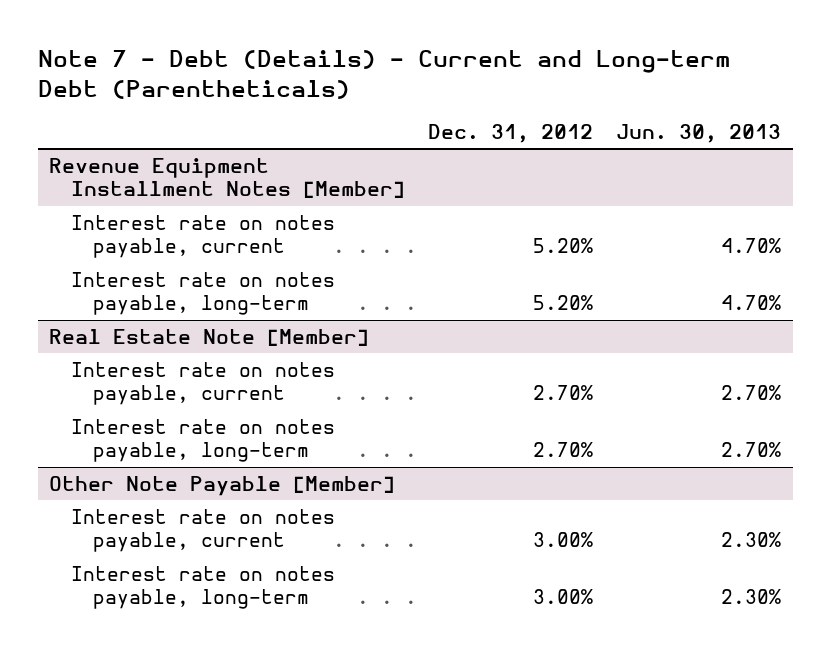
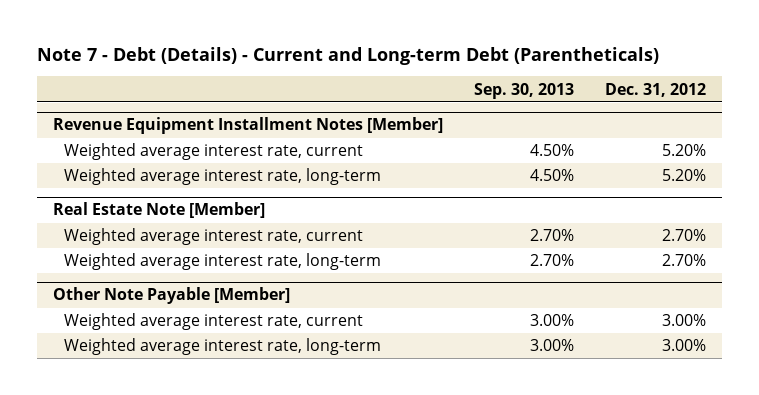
[616,124,782,144] Jun. 30, 2013 -> none
none -> [474,82,575,99] Sep. 30, 2013
[71,214,336,259] Interest rate on notes payable, current -> [64,143,364,161] Weighted average interest rate, current
[71,271,336,316] Interest rate on notes payable, long-term -> [64,168,382,186] Weighted average interest rate, long-term
[71,361,336,406] Interest rate on notes payable, current -> [64,228,364,246] Weighted average interest rate, current
[71,418,336,463] Interest rate on notes payable, long-term -> [64,253,382,271] Weighted average interest rate, long-term
[71,508,336,553] Interest rate on notes payable, current -> [64,313,364,331] Weighted average interest rate, current
[71,565,336,610] Interest rate on notes payable, long-term -> [64,338,382,356] Weighted average interest rate, long-term

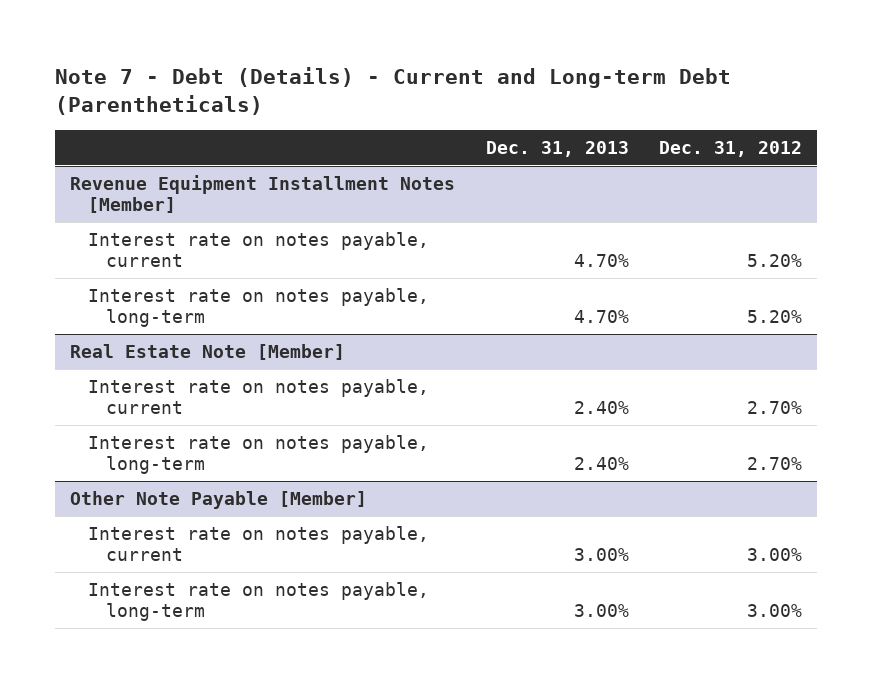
[474,82,575,99] Sep. 30, 2013 -> none
none -> [485,140,629,157] Dec. 31, 2013
[64,143,364,161] Weighted average interest rate, current -> [87,231,429,267] Interest rate on notes payable, current
[64,168,382,186] Weighted average interest rate, long-term -> [87,287,429,327] Interest rate on notes payable, long-term
[64,228,364,246] Weighted average interest rate, current -> [87,378,429,414] Interest rate on notes payable, current
[64,253,382,271] Weighted average interest rate, long-term -> [87,434,429,474] Interest rate on notes payable, long-term
[64,313,364,331] Weighted average interest rate, current -> [87,525,429,561] Interest rate on notes payable, current
[64,338,382,356] Weighted average interest rate, long-term -> [87,581,429,621] Interest rate on notes payable, long-term

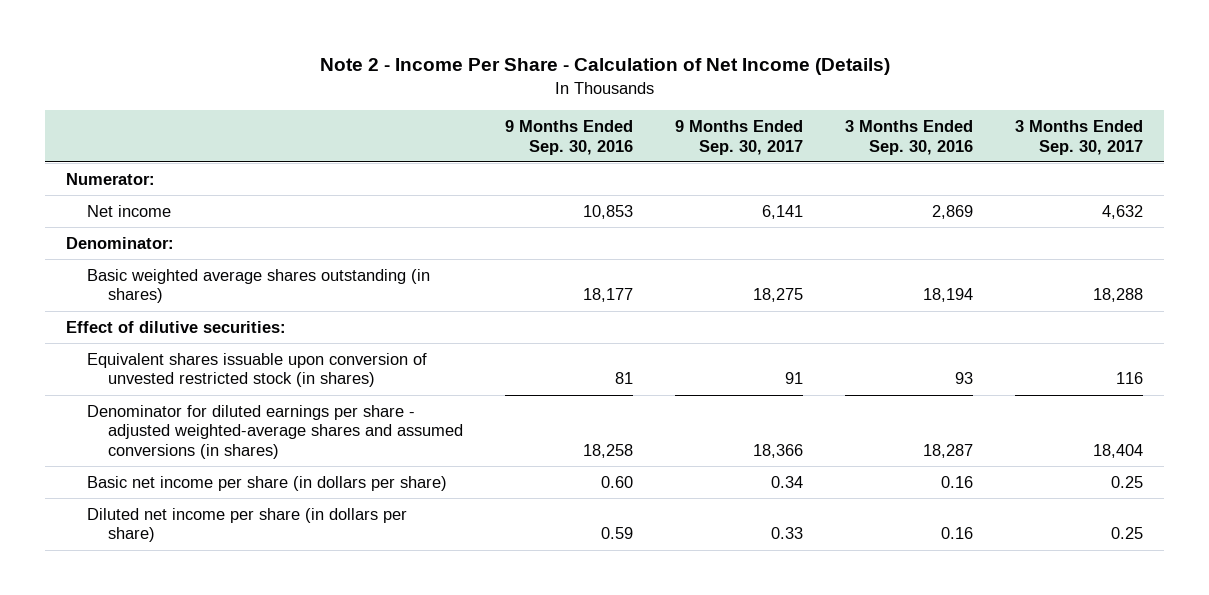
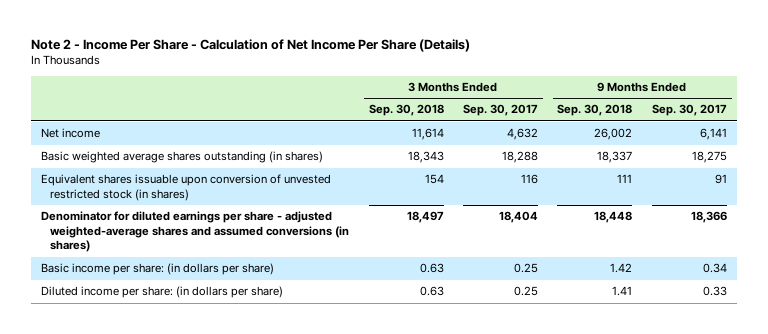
[319,58,890,76] Note 2 - Income Per Share - Calculation of Net Income (Details) -> [31,39,471,53] Note 2 - Income Per Share - Calculation of Net Income Per Share (Details)
[504,119,633,155] 9 Months Ended Sep. 30, 2016 -> none
[844,119,973,155] 3 Months Ended Sep. 30, 2016 -> none
none -> [368,104,444,117] Sep. 30, 2018
none -> [557,104,633,117] Sep. 30, 2018
[66,172,156,185] Numerator: -> none
[66,236,175,249] Denominator: -> none
[66,320,287,333] Effect of dilutive securities: -> none
[86,475,447,491] Basic net income per share (in dollars per share) -> [41,263,275,276] Basic income per share: (in dollars per share)
[86,507,407,543] Diluted net income per share (in dollars per share) -> [41,286,284,299] Diluted income per share: (in dollars per share)

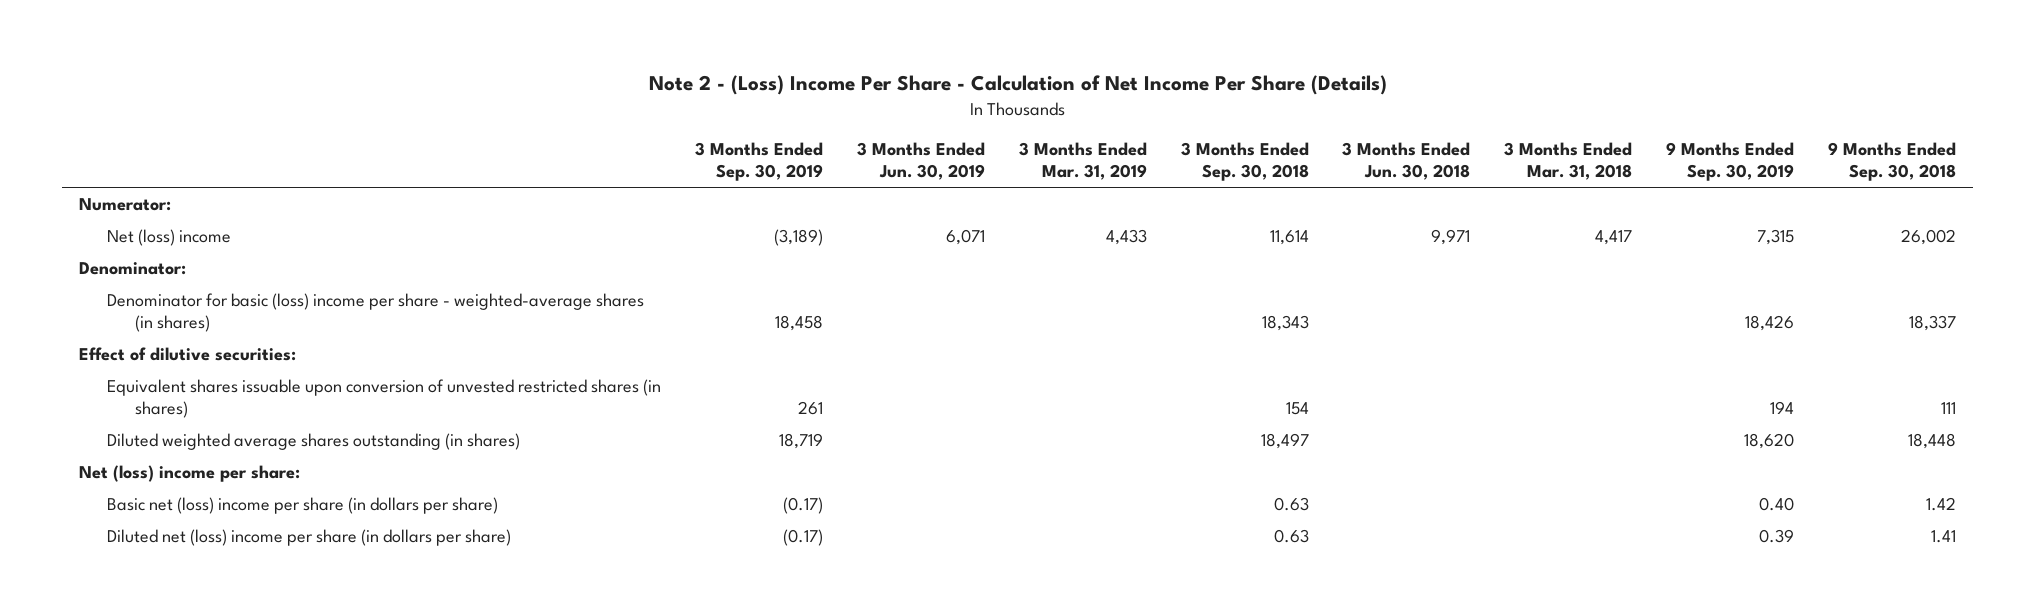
[31,39,471,53] Note 2 - Income Per Share - Calculation of Net Income Per Share (Details) -> [648,75,1387,96] Note 2 - (Loss) Income Per Share - Calculation of Net Income Per Share (Details)
[463,104,539,117] Sep. 30, 2017 -> none
[651,104,727,117] Sep. 30, 2017 -> none
none -> [694,141,823,182] 3 Months Ended Sep. 30, 2019
none -> [856,141,985,181] 3 Months Ended Jun. 30, 2019
none -> [1018,141,1147,181] 3 Months Ended Mar. 31, 2019
none -> [1342,141,1471,181] 3 Months Ended Jun. 30, 2018
none -> [1504,141,1633,181] 3 Months Ended Mar. 31, 2018
none -> [1666,141,1795,182] 9 Months Ended Sep. 30, 2019
none -> [78,197,171,211] Numerator:
[41,128,101,139] Net income -> [106,228,231,246] Net (loss) income
none -> [78,261,186,275] Denominator:
[41,151,324,164] Basic weighted average shares outstanding (in shares) -> [106,292,644,333] Denominator for basic (loss) income per share - weighted-average shares (in shares)
none -> [78,346,296,361] Effect of dilutive securities:
[41,174,332,201] Equivalent shares issuable upon conversion of unvested restricted stock (in shares) -> [106,378,661,419] Equivalent shares issuable upon conversion of unvested restricted shares (in shares)
[41,211,350,253] Denominator for diluted earnings per share - adjusted weighted-average shares and assumed conversions (in shares) -> [106,432,520,450] Diluted weighted average shares outstanding (in shares)
none -> [78,464,300,482] Net (loss) income per share:
[41,263,275,276] Basic income per share: (in dollars per share) -> [106,496,498,514] Basic net (loss) income per share (in dollars per share)
[41,286,284,299] Diluted income per share: (in dollars per share) -> [106,528,511,546] Diluted net (loss) income per share (in dollars per share)

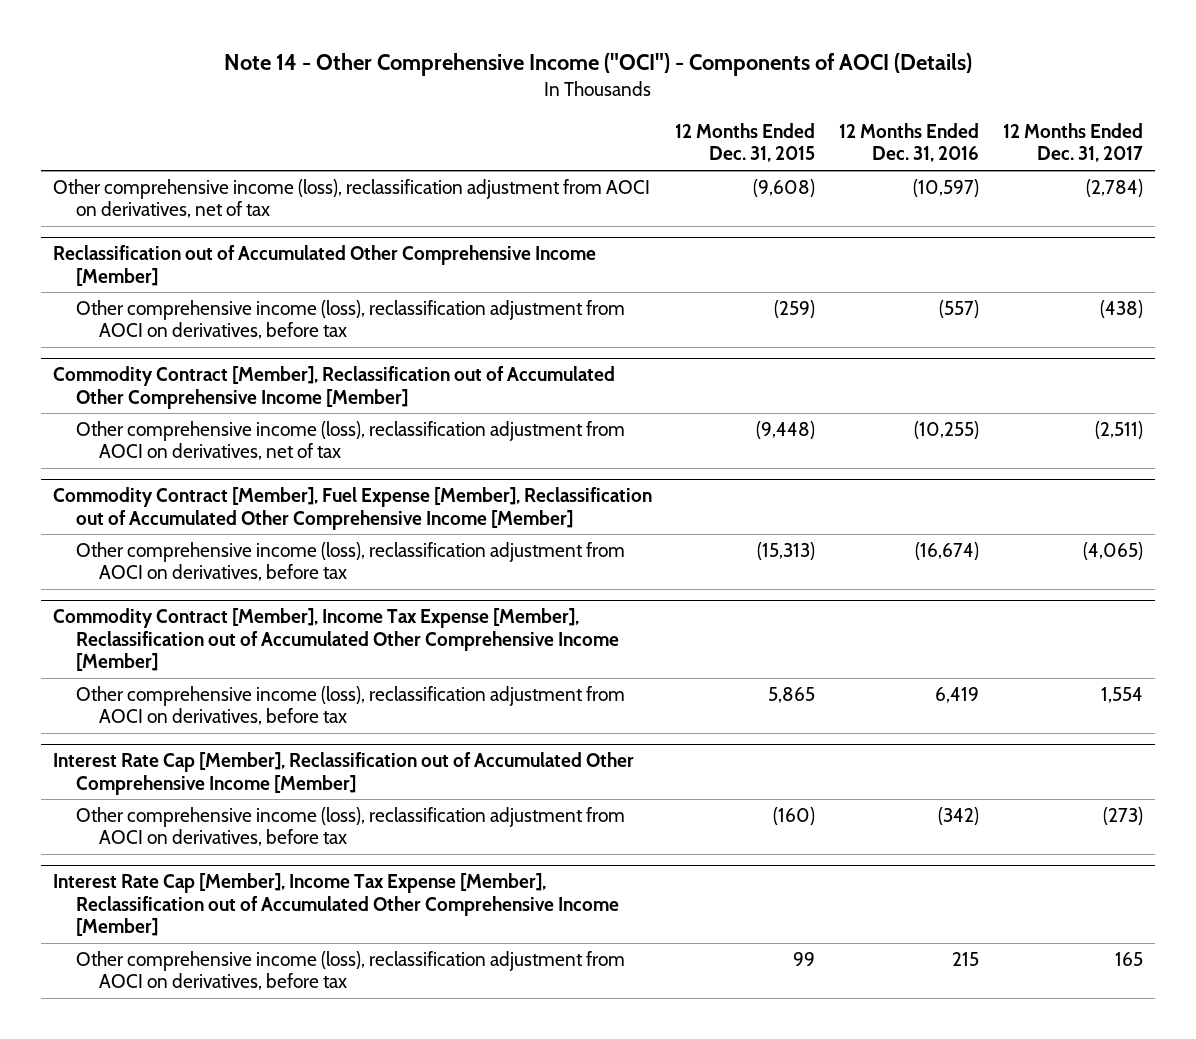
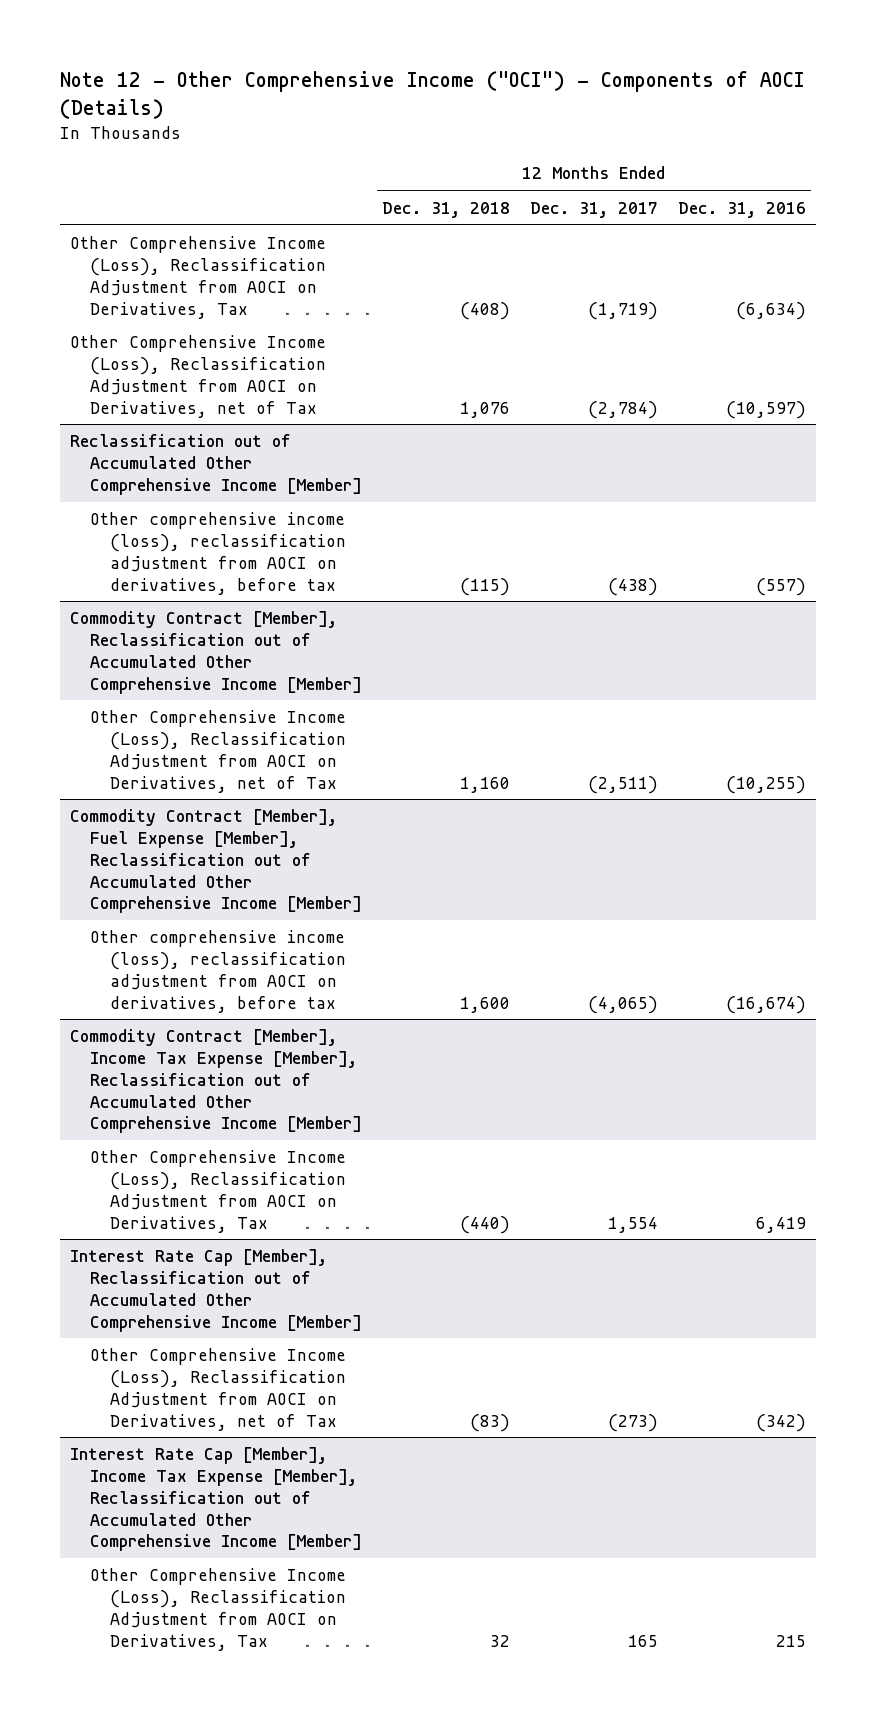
[223,53,972,77] Note 14 - Other Comprehensive Income ("OCI") - Components of AOCI (Details) -> [59,71,805,119] Note 12 - Other Comprehensive Income ("OCI") - Components of AOCI (Details)
[675,122,816,163] 12 Months Ended Dec. 31, 2015 -> none
none -> [381,201,510,218] Dec. 31, 2018
none -> [69,236,326,319] Other Comprehensive Income (Loss), Reclassification Adjustment from AOCI on Derivatives, Tax
[52,179,650,219] Other comprehensive income (loss), reclassification adjustment from AOCI on derivatives, net of tax -> [69,335,326,418] Other Comprehensive Income (Loss), Reclassification Adjustment from AOCI on Derivatives, net of Tax
[75,421,625,461] Other comprehensive income (loss), reclassification adjustment from AOCI on derivatives, net of tax -> [89,710,346,793] Other Comprehensive Income (Loss), Reclassification Adjustment from AOCI on Derivatives, net of Tax
[75,686,625,726] Other comprehensive income (loss), reclassification adjustment from AOCI on derivatives, before tax -> [89,1150,346,1233] Other Comprehensive Income (Loss), Reclassification Adjustment from AOCI on Derivatives, Tax
[75,807,625,847] Other comprehensive income (loss), reclassification adjustment from AOCI on derivatives, before tax -> [89,1348,346,1431] Other Comprehensive Income (Loss), Reclassification Adjustment from AOCI on Derivatives, net of Tax
[75,951,625,991] Other comprehensive income (loss), reclassification adjustment from AOCI on derivatives, before tax -> [89,1568,346,1651] Other Comprehensive Income (Loss), Reclassification Adjustment from AOCI on Derivatives, Tax

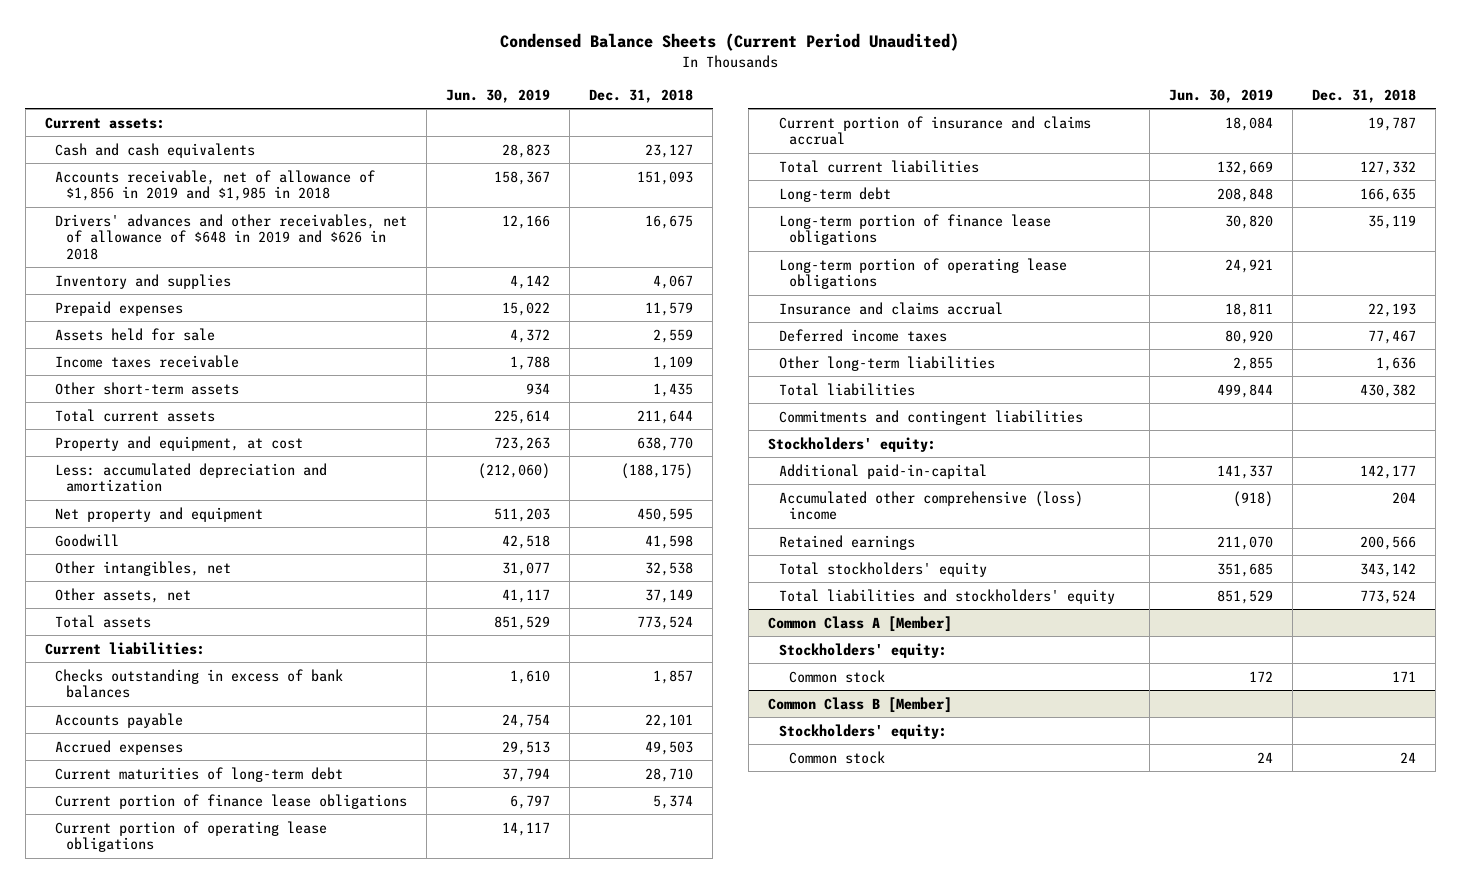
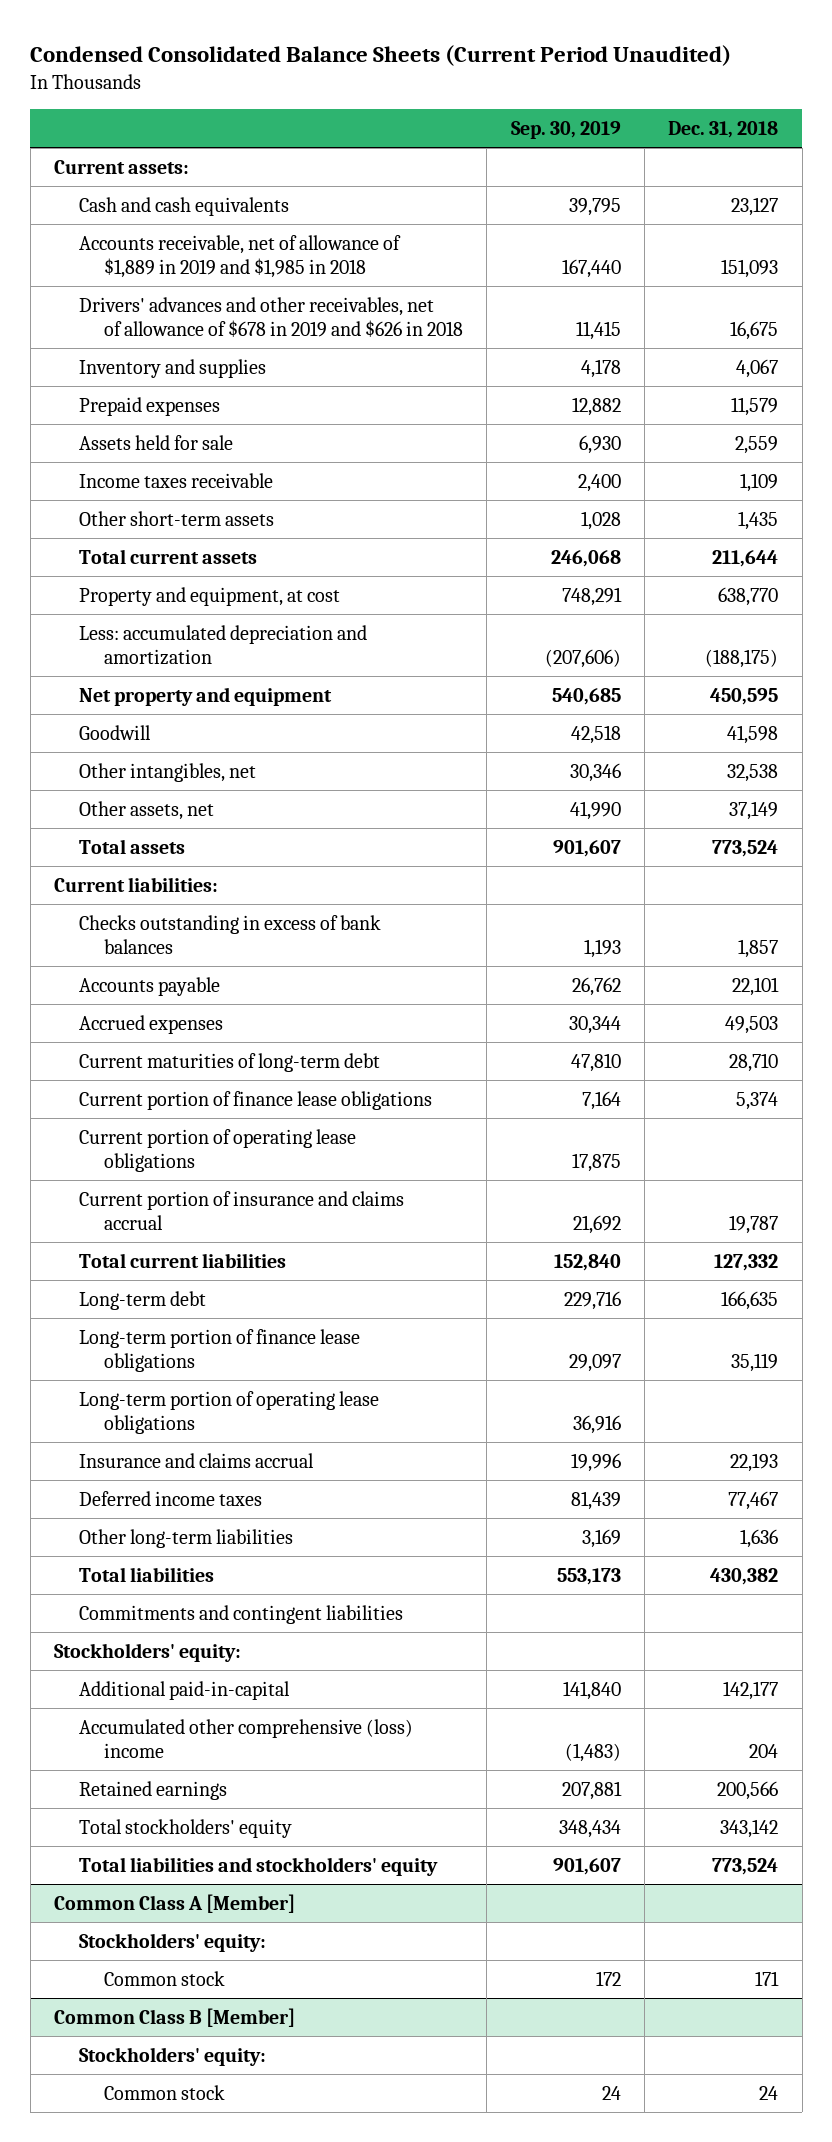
[500,33,960,52] Condensed Balance Sheets (Current Period Unaudited) -> [30,44,732,66] Condensed Consolidated Balance Sheets (Current Period Unaudited)
[446,88,551,103] Jun. 30, 2019 -> none
none -> [510,121,621,140] Sep. 30, 2019
[55,169,376,202] Accounts receivable, net of allowance of $1,856 in 2019 and $1,985 in 2018 -> [79,234,402,279] Accounts receivable, net of allowance of $1,889 in 2019 and $1,985 in 2018
[55,213,408,260] Drivers' advances and other receivables, net of allowance of $648 in 2019 and $626 in 2018 -> [79,296,464,338] Drivers' advances and other receivables, net of allowance of $678 in 2019 and $626 in 2018

